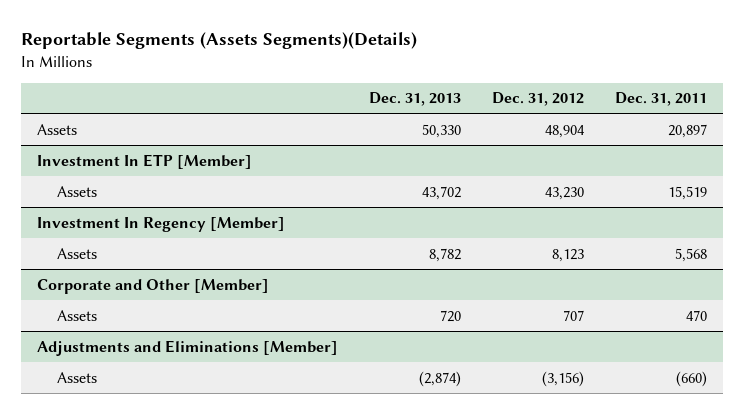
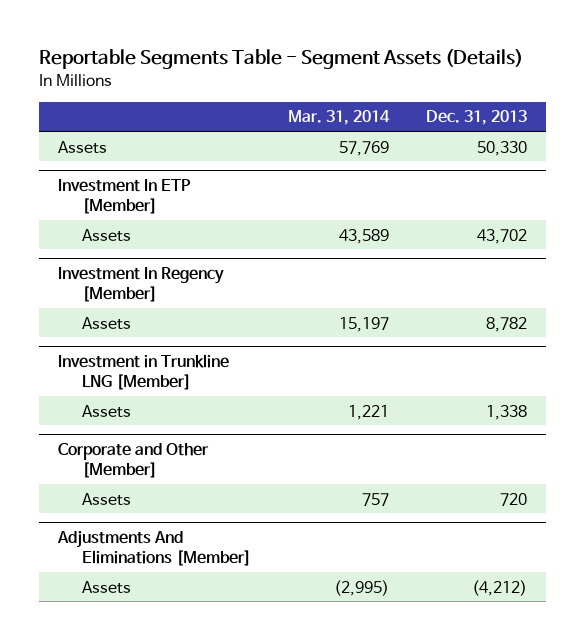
[20,32,417,50] Reportable Segments (Assets Segments)(Details) -> [39,49,524,70] Reportable Segments Table - Segment Assets (Details)
[492,92,585,107] Dec. 31, 2012 -> none
[615,92,708,107] Dec. 31, 2011 -> none
none -> [287,110,390,126] Mar. 31, 2014
none -> [57,354,229,391] Investment in Trunkline LNG [Member]
none -> [81,404,131,418] Assets
[36,339,338,356] Adjustments and Eliminations [Member] -> [56,530,251,567] Adjustments And Eliminations [Member]
[418,370,461,387] (2,874) -> [472,579,528,596] (4,212)

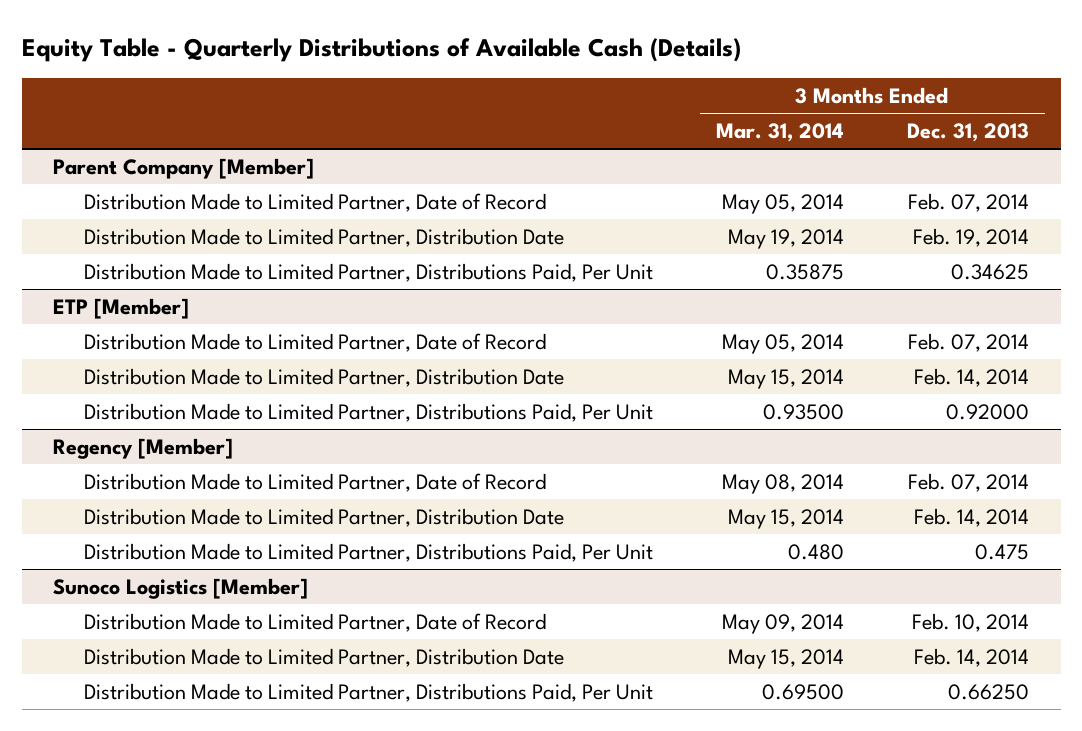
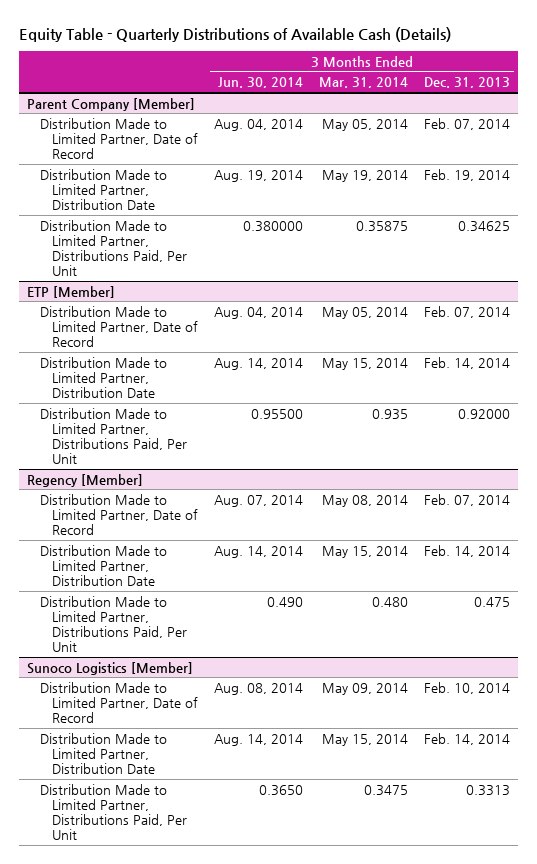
none -> [218,77,304,89] Jun. 30, 2014
[762,403,844,420] 0.93500 -> [372,408,409,420] 0.935
[761,683,844,700] 0.69500 -> [364,784,409,796] 0.3475
[947,683,1029,700] 0.66250 -> [466,784,511,796] 0.3313

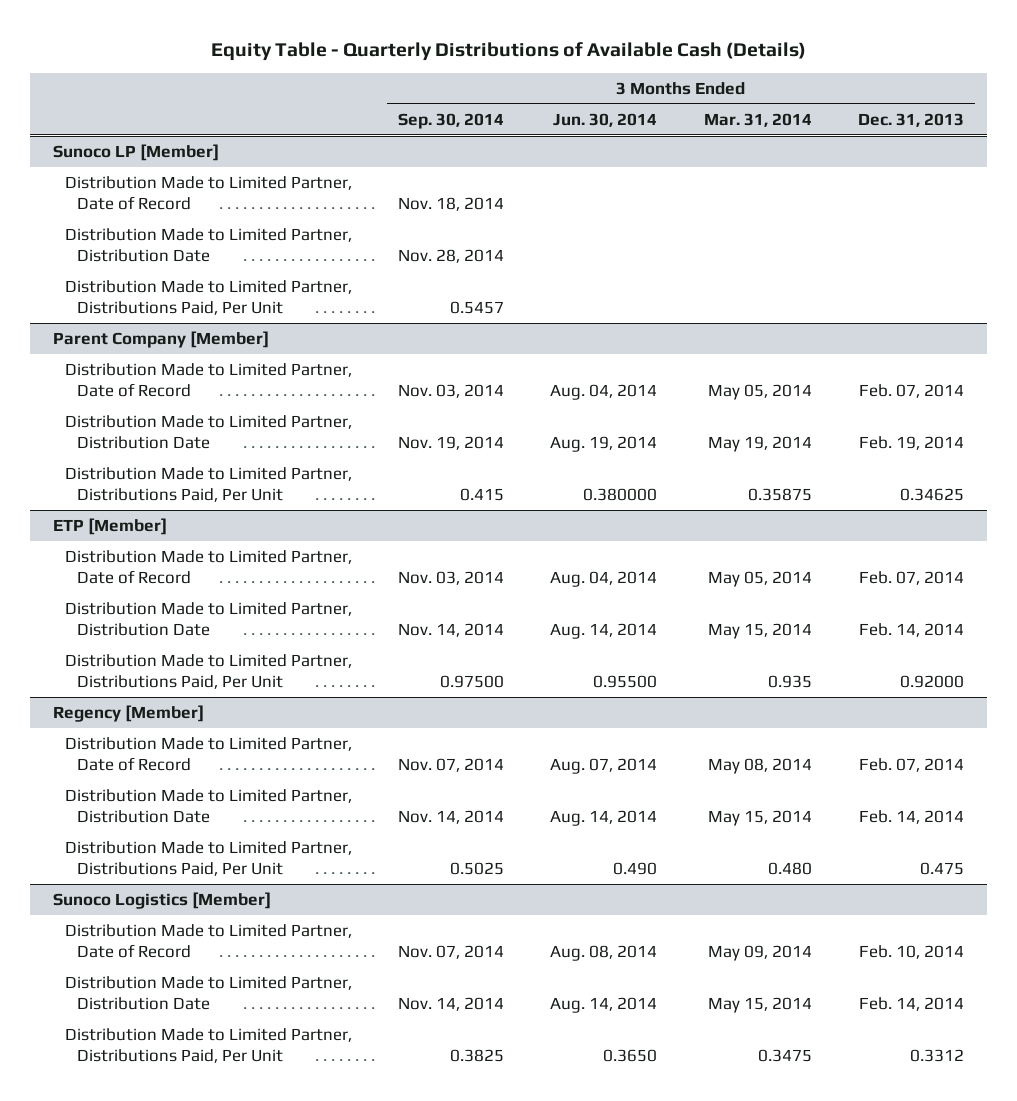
none -> [398,112,505,129] Sep. 30, 2014
none -> [53,143,220,161] Sunoco LP [Member]
none -> [65,175,353,210] Distribution Made to Limited Partner, Date of Record
none -> [65,227,353,262] Distribution Made to Limited Partner, Distribution Date
none -> [65,279,353,315] Distribution Made to Limited Partner, Distributions Paid, Per Unit
[466,784,511,796] 0.3313 -> [909,1048,964,1062] 0.3312

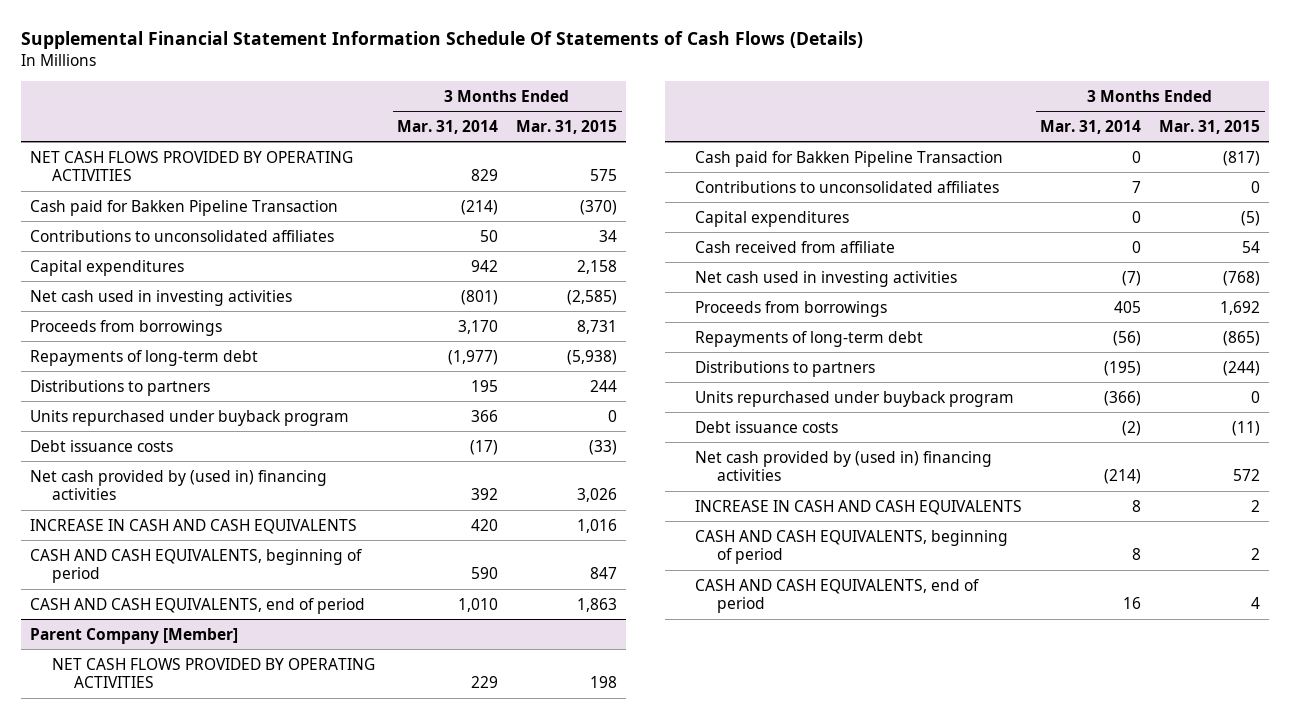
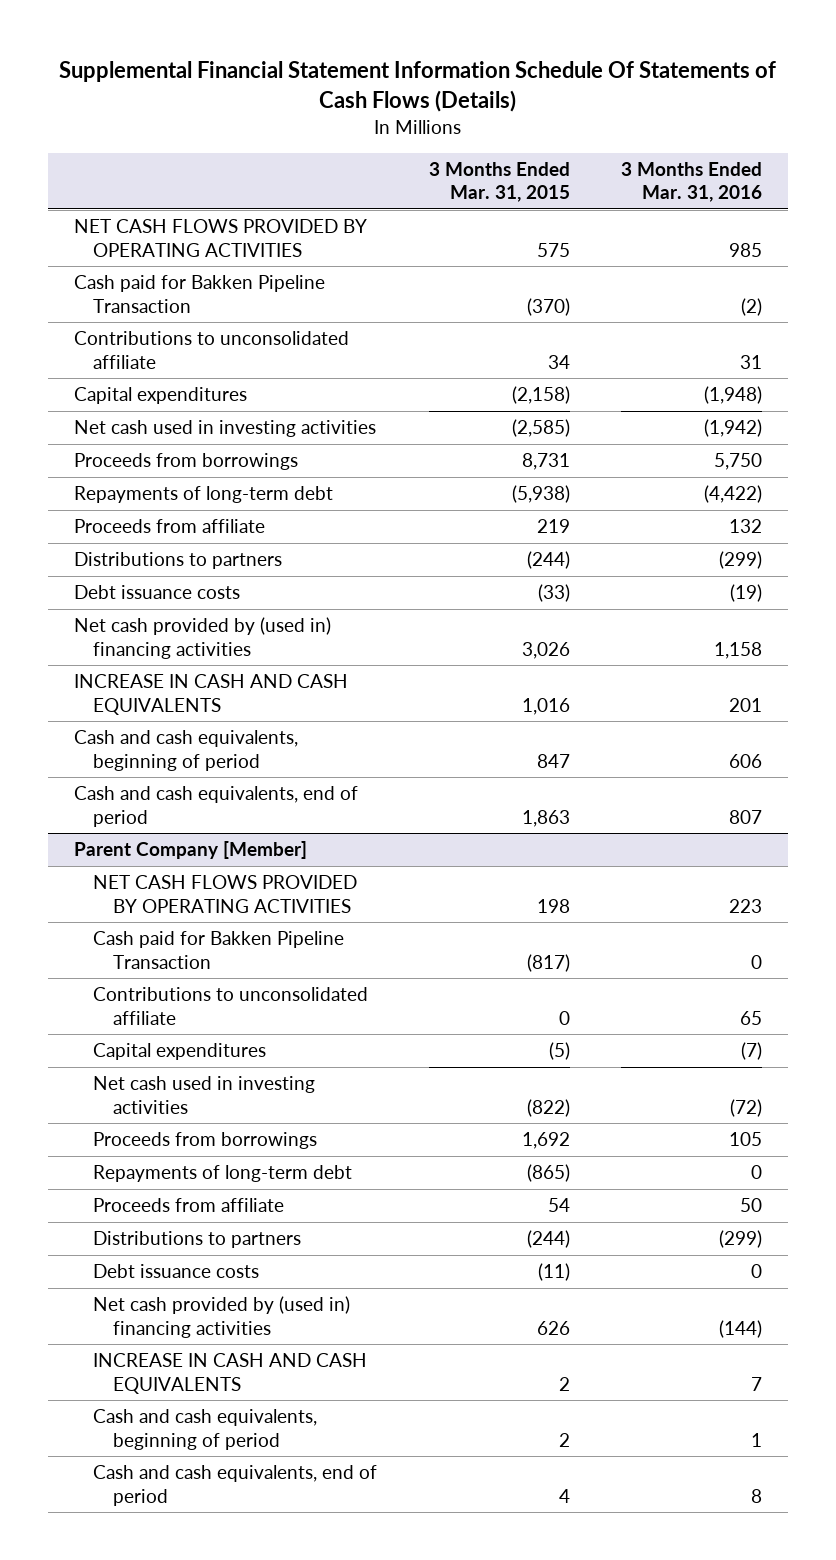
[397,119,499,134] Mar. 31, 2014 -> none
none -> [621,162,763,203] 3 Months Ended Mar. 31, 2016
[30,229,335,242] Contributions to unconsolidated affiliates -> [73,331,349,369] Contributions to unconsolidated affiliate
[577,259,618,274] 2,158 -> [511,386,570,405] (2,158)
[30,409,350,426] Units repurchased under buyback program -> none
none -> [73,519,265,534] Proceeds from affiliate
[590,379,618,392] 244 -> [526,551,570,570] (244)
[30,548,363,584] CASH AND CASH EQUIVALENTS, beginning of period -> [73,730,298,771] Cash and cash equivalents, beginning of period
[30,597,366,614] CASH AND CASH EQUIVALENTS, end of period -> [73,786,358,827] Cash and cash equivalents, end of period
[695,180,1000,193] Contributions to unconsolidated affiliates -> [93,987,369,1025] Contributions to unconsolidated affiliate
[695,240,896,253] Cash received from affiliate -> none
[1223,270,1261,286] (768) -> [526,1098,570,1117] (822)
none -> [93,1198,285,1213] Proceeds from affiliate
[695,390,1015,407] Units repurchased under buyback program -> none
[1233,469,1261,482] 572 -> [536,1320,570,1335] 626
[695,529,1009,565] CASH AND CASH EQUIVALENTS, beginning of period -> [93,1409,318,1450] Cash and cash equivalents, beginning of period
[695,578,980,614] CASH AND CASH EQUIVALENTS, end of period -> [93,1465,378,1506] Cash and cash equivalents, end of period

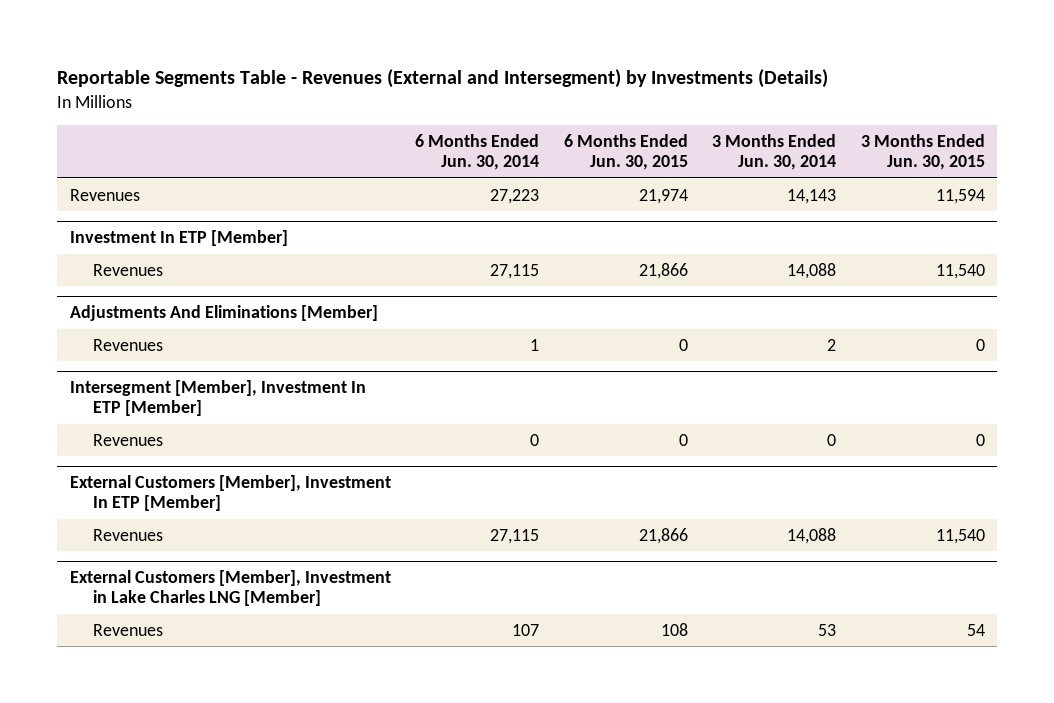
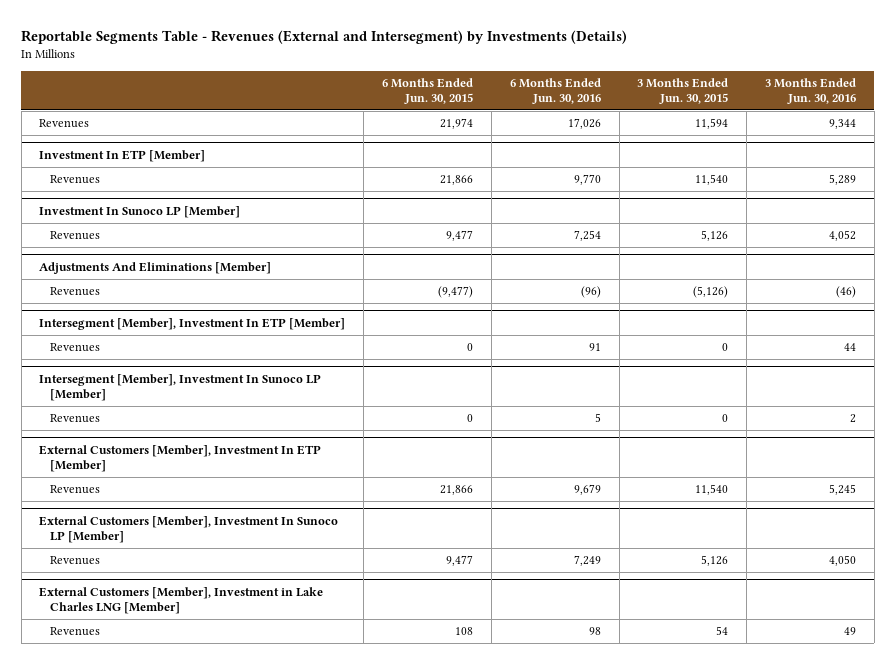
[415,133,540,171] 6 Months Ended Jun. 30, 2014 -> none
[712,133,837,171] 3 Months Ended Jun. 30, 2014 -> none
none -> [509,77,601,104] 6 Months Ended Jun. 30, 2016
none -> [765,77,857,104] 3 Months Ended Jun. 30, 2016
none -> [39,205,241,218] Investment In Sunoco LP [Member]
none -> [49,231,100,241] Revenues
[678,338,688,351] 0 -> [438,286,474,299] (9,477)
[975,338,985,351] 0 -> [693,286,729,299] (5,126)
none -> [39,373,322,401] Intersegment [Member], Investment In Sunoco LP [Member]
none -> [49,414,100,424] Revenues
none -> [39,515,339,543] External Customers [Member], Investment In Sunoco LP [Member]
none -> [49,556,100,566] Revenues

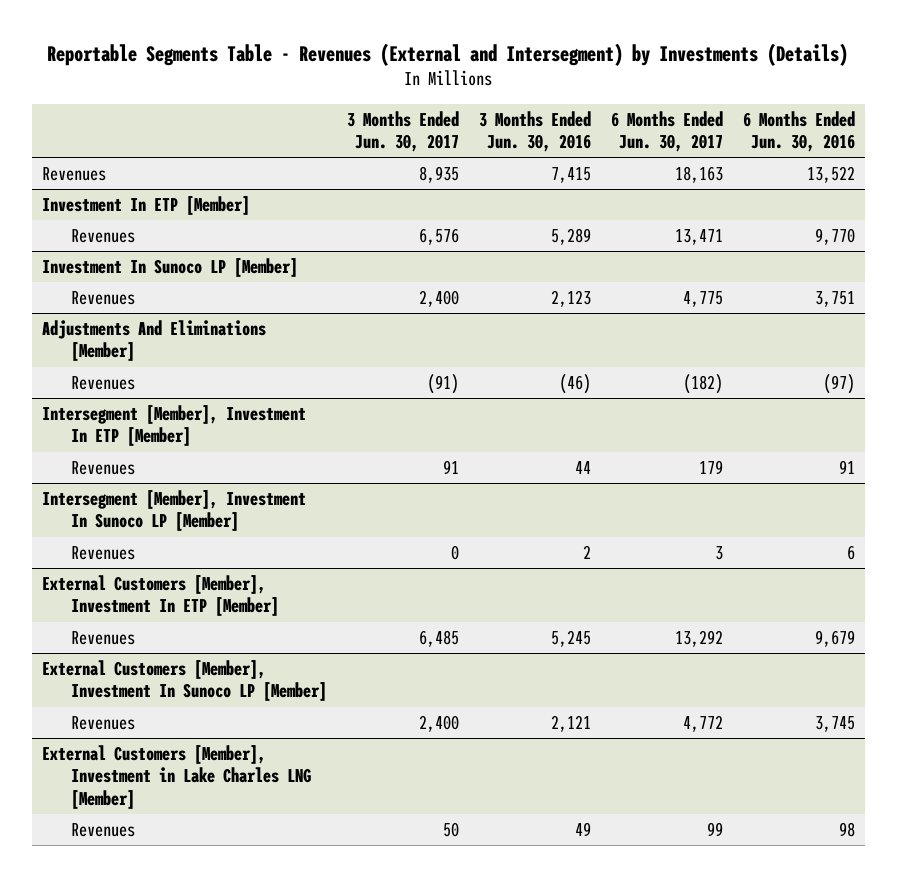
[382,77,474,104] 6 Months Ended Jun. 30, 2015 -> none
[637,77,729,104] 3 Months Ended Jun. 30, 2015 -> none
none -> [346,110,459,153] 3 Months Ended Jun. 30, 2017
none -> [610,110,723,153] 6 Months Ended Jun. 30, 2017
[567,118,601,130] 17,026 -> [806,166,855,184] 13,522
[829,119,857,130] 9,344 -> [550,167,591,184] 7,415
[573,230,601,242] 7,254 -> [814,291,855,308] 3,751
[829,230,857,242] 4,052 -> [550,290,591,308] 2,123
[580,286,601,299] (96) -> [822,374,855,395] (97)
[594,413,601,423] 5 -> [846,545,855,561] 6
[573,555,601,567] 7,249 -> [814,716,855,733] 3,745
[829,555,857,567] 4,050 -> [550,715,591,733] 2,121

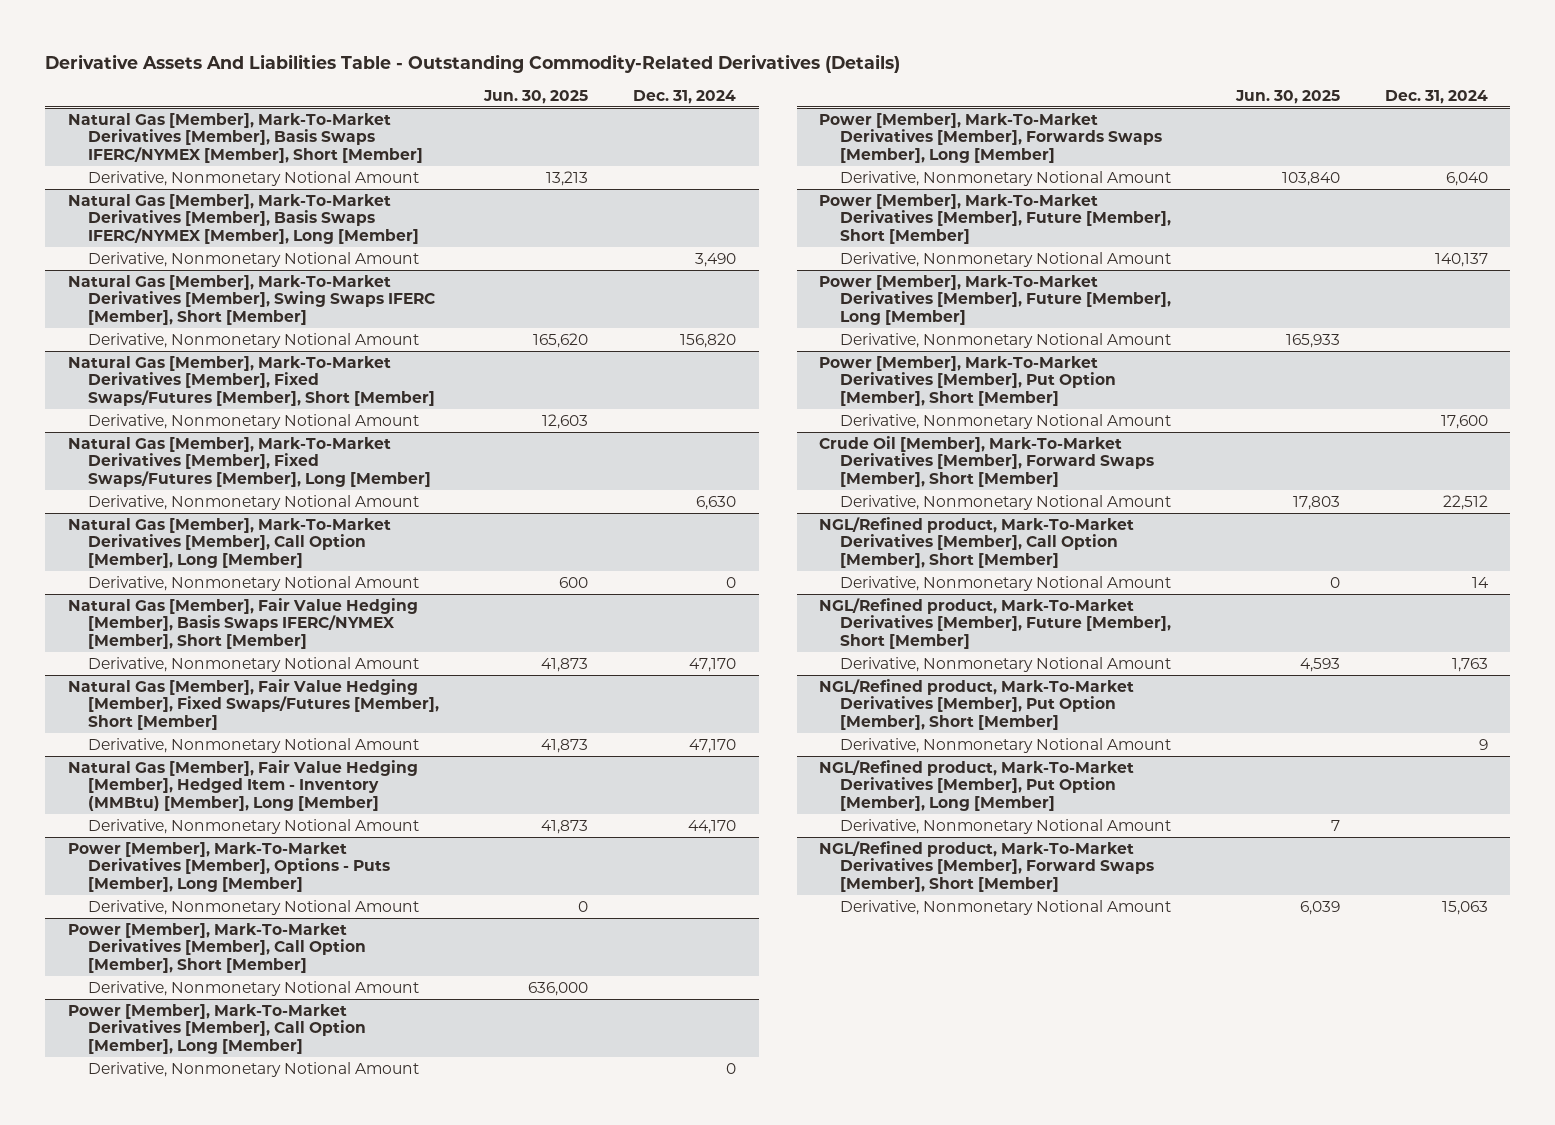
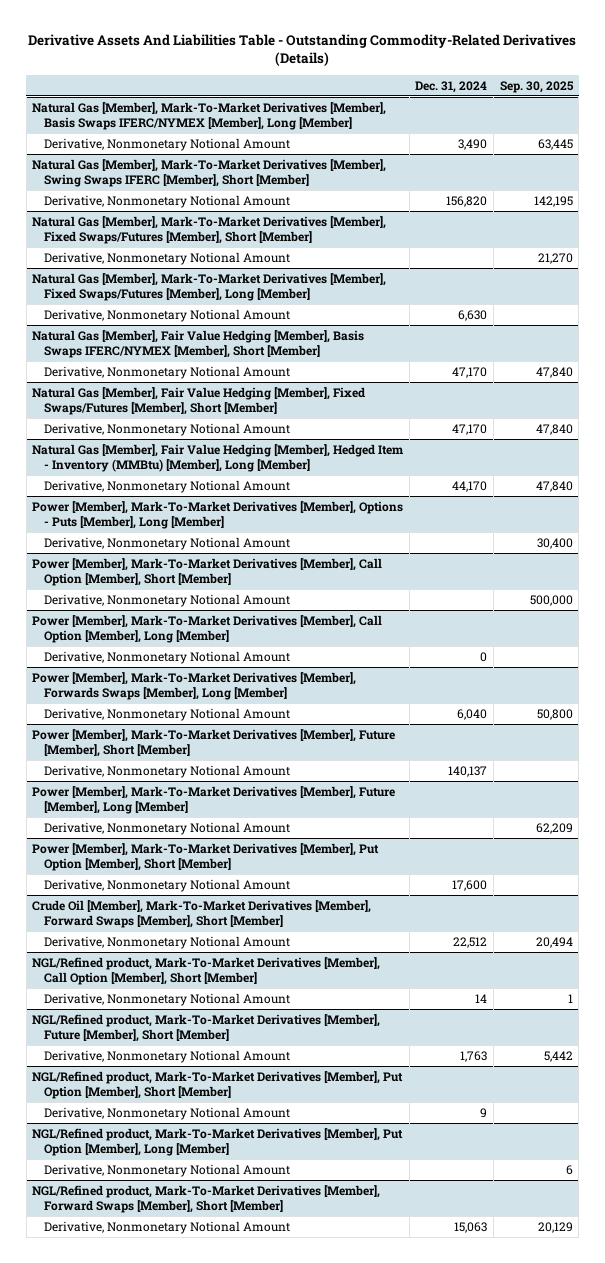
[483,89,589,104] Jun. 30, 2025 -> none
none -> [499,80,574,93] Sep. 30, 2025
[67,112,423,164] Natural Gas [Member], Mark-To-Market Derivatives [Member], Basis Swaps IFERC/NYMEX [Member], Short [Member] -> none
[87,170,419,186] Derivative, Nonmonetary Notional Amount -> none
[67,517,391,569] Natural Gas [Member], Mark-To-Market Derivatives [Member], Call Option [Member], Long [Member] -> none
[87,575,419,591] Derivative, Nonmonetary Notional Amount -> none

